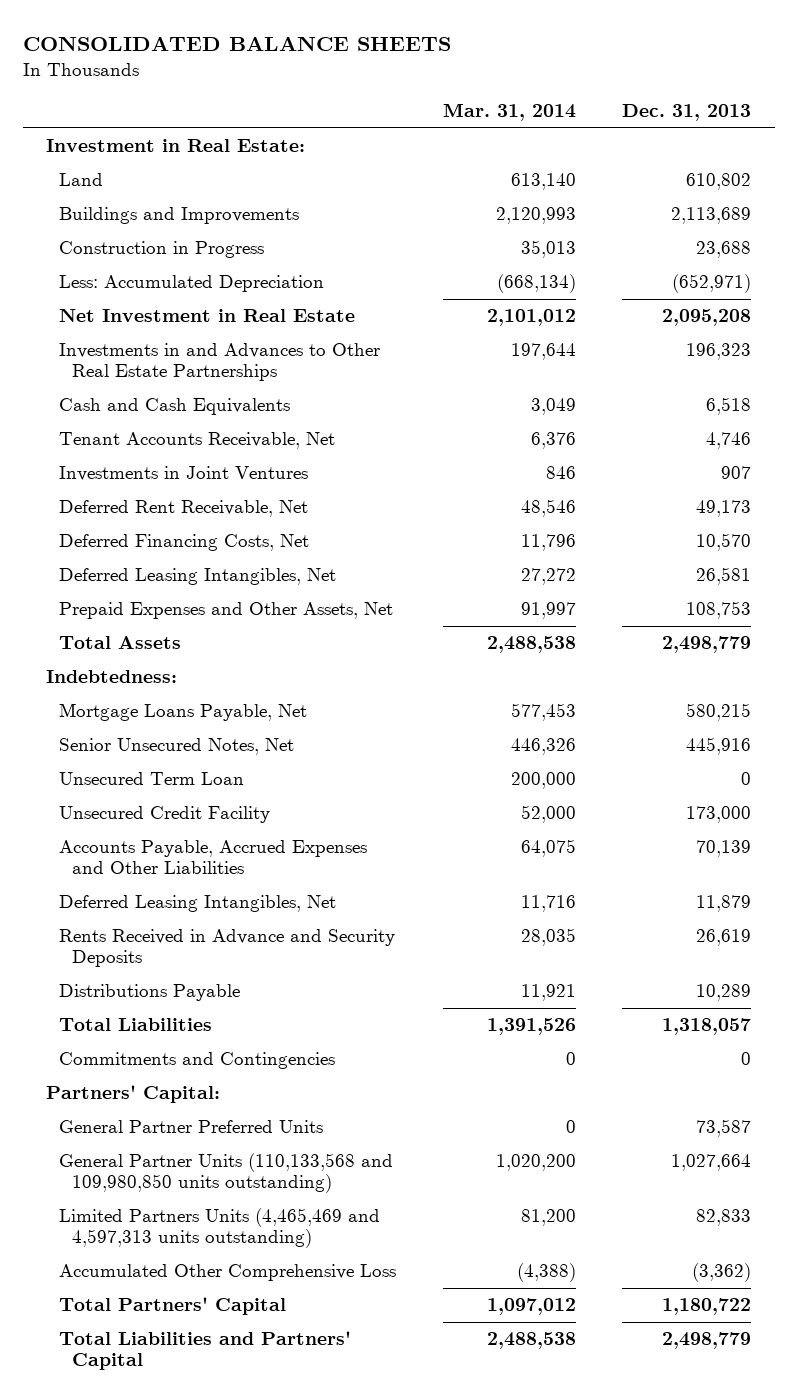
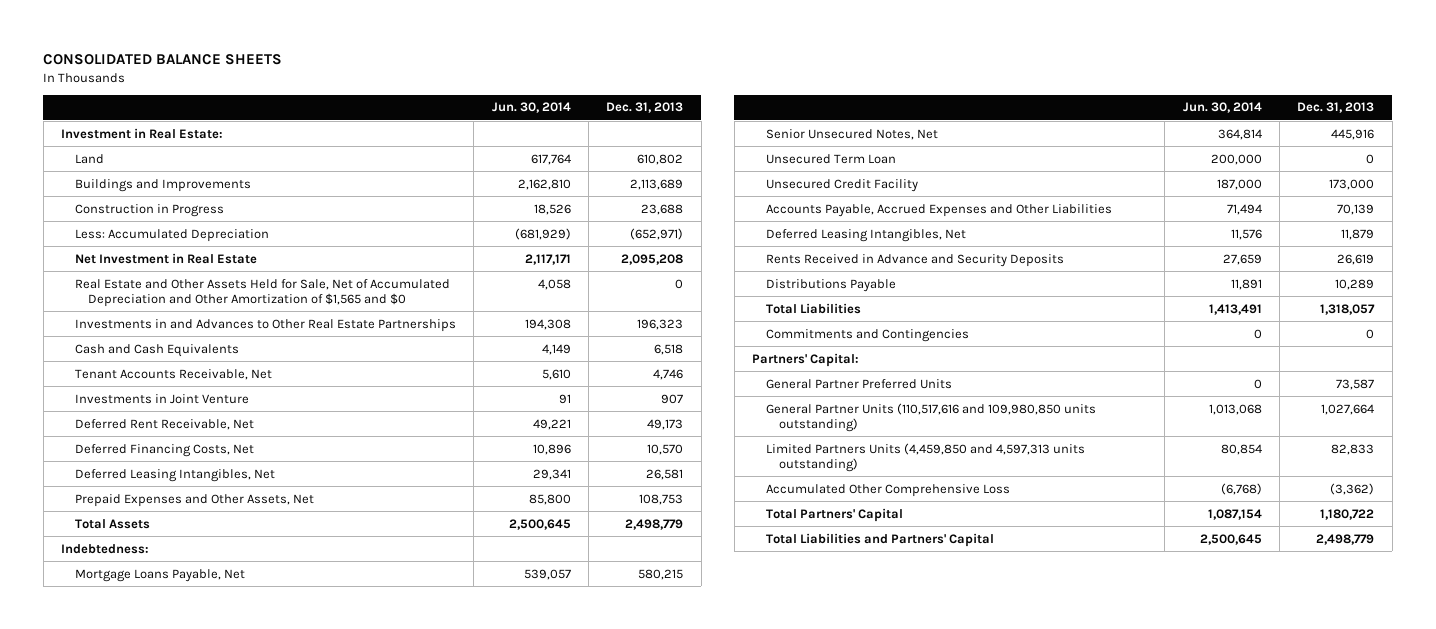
[442,103,576,122] Mar. 31, 2014 -> none
none -> [491,102,571,114] Jun. 30, 2014
none -> [74,278,450,308] Real Estate and Other Assets Held for Sale, Net of Accumulated Depreciation and Other Amortization of $1,565 and $0
[59,466,309,482] Investments in Joint Ventures -> [74,393,249,404] Investments in Joint Venture
[59,1153,394,1194] General Partner Units (110,133,568 and 109,980,850 units outstanding) -> [765,402,1096,433] General Partner Units (110,517,616 and 109,980,850 units outstanding)
[59,1208,381,1249] Limited Partners Units (4,465,469 and 4,597,313 units outstanding) -> [765,442,1085,473] Limited Partners Units (4,459,850 and 4,597,313 units outstanding)

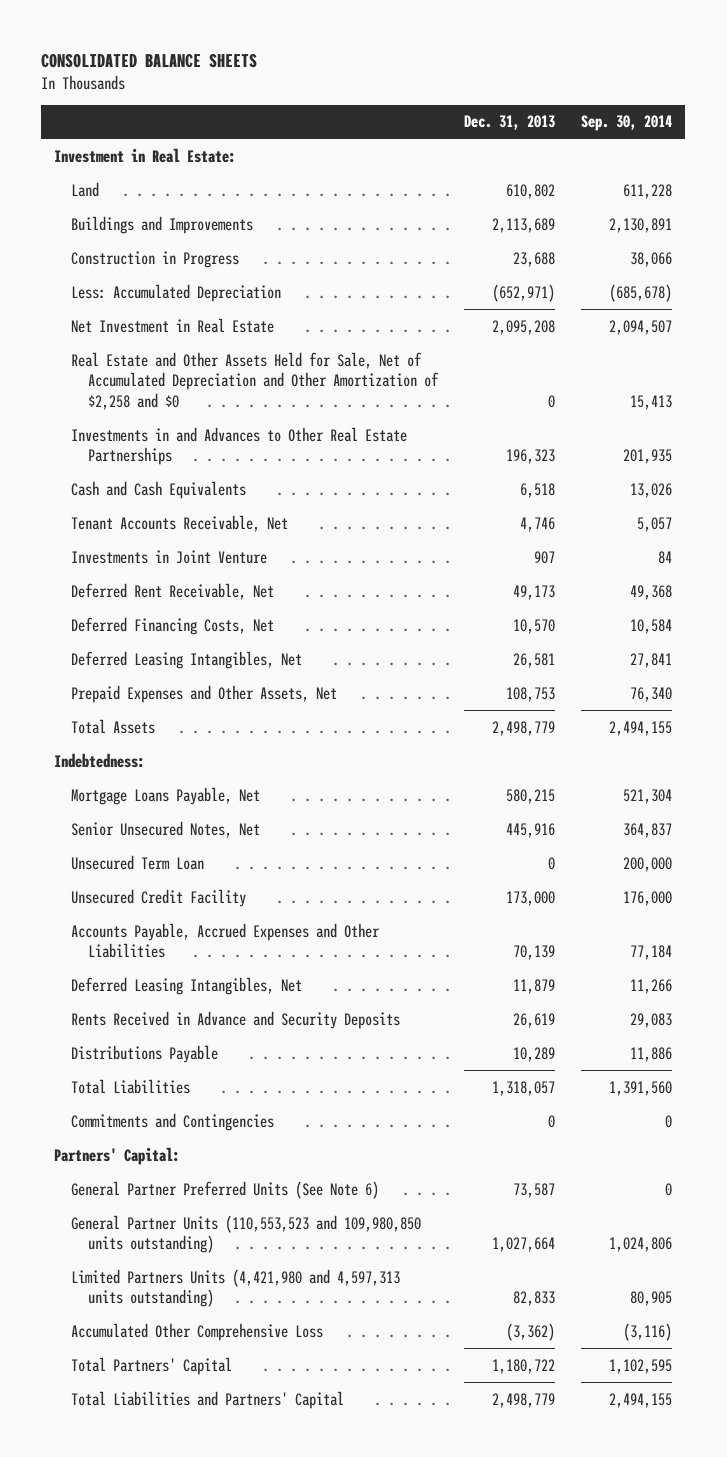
[491,102,571,114] Jun. 30, 2014 -> none
none -> [581,115,673,132] Sep. 30, 2014
[74,278,450,308] Real Estate and Other Assets Held for Sale, Net of Accumulated Depreciation and Other Amortization of $1,565 and $0 -> [71,351,440,411] Real Estate and Other Assets Held for Sale, Net of Accumulated Depreciation and Other Amortization of $2,258 and $0
[765,378,952,389] General Partner Preferred Units -> [71,1180,380,1199] General Partner Preferred Units (See Note 6)
[765,402,1096,433] General Partner Units (110,517,616 and 109,980,850 units outstanding) -> [71,1214,422,1254] General Partner Units (110,553,523 and 109,980,850 units outstanding)
[765,442,1085,473] Limited Partners Units (4,459,850 and 4,597,313 units outstanding) -> [71,1268,401,1308] Limited Partners Units (4,421,980 and 4,597,313 units outstanding)

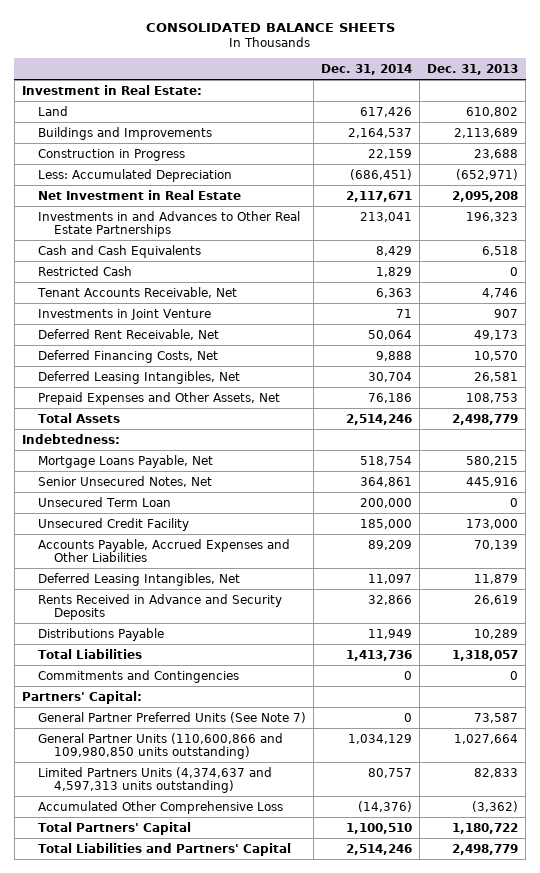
[581,115,673,132] Sep. 30, 2014 -> none
none -> [320,63,412,75] Dec. 31, 2014
[71,351,440,411] Real Estate and Other Assets Held for Sale, Net of Accumulated Depreciation and Other Amortization of $2,258 and $0 -> none
none -> [37,265,132,276] Restricted Cash
[71,1180,380,1199] General Partner Preferred Units (See Note 6) -> [37,711,306,723] General Partner Preferred Units (See Note 7)
[71,1214,422,1254] General Partner Units (110,553,523 and 109,980,850 units outstanding) -> [37,732,283,759] General Partner Units (110,600,866 and 109,980,850 units outstanding)
[71,1268,401,1308] Limited Partners Units (4,421,980 and 4,597,313 units outstanding) -> [37,766,272,793] Limited Partners Units (4,374,637 and 4,597,313 units outstanding)

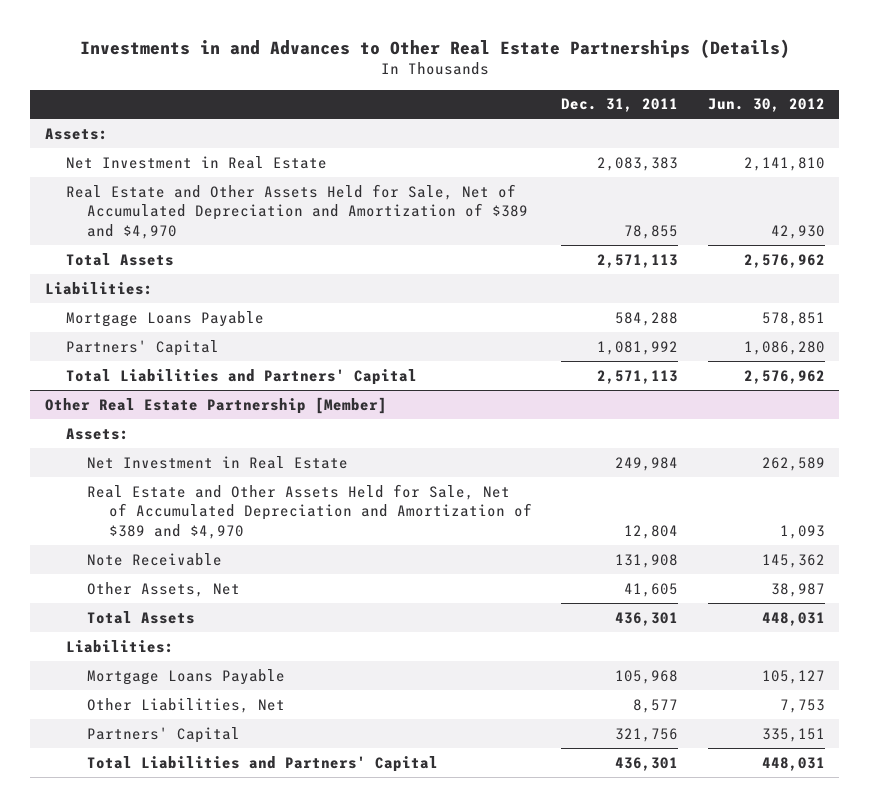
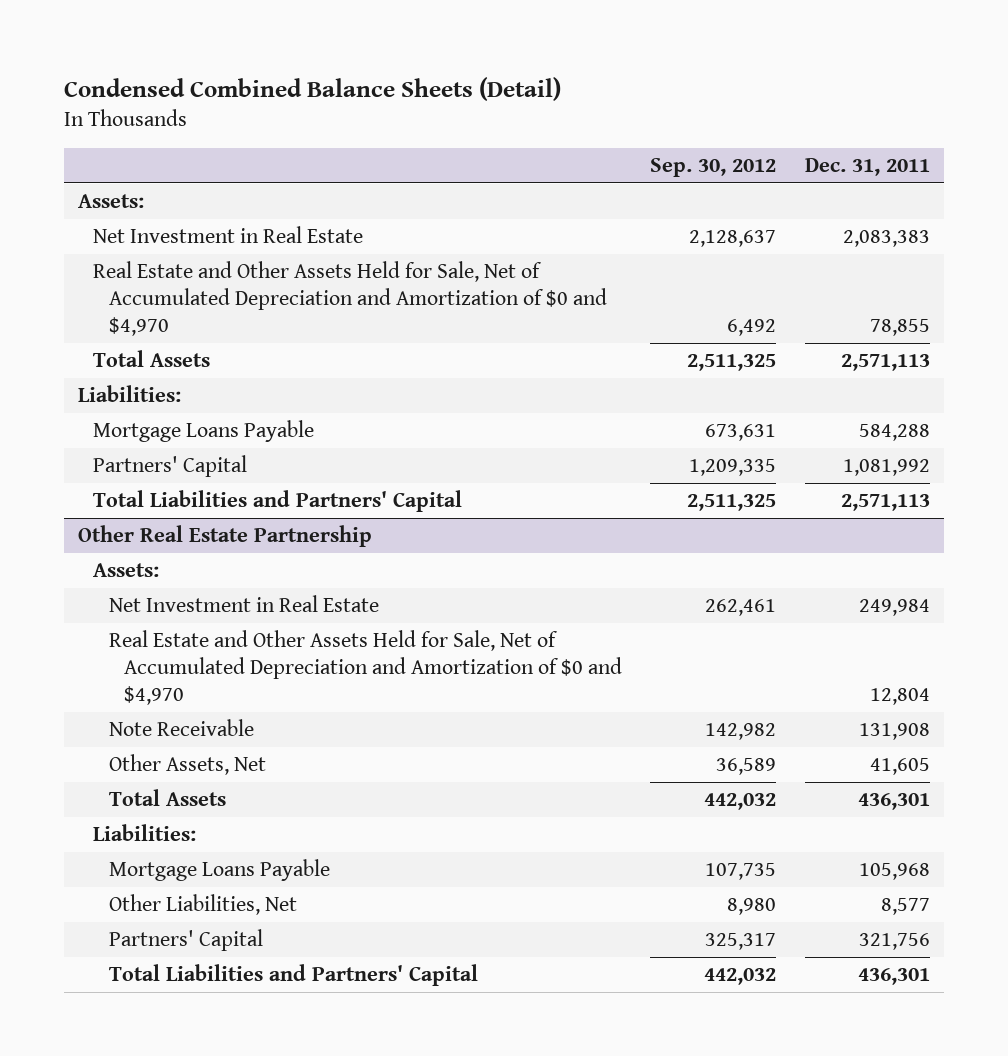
[79,38,790,58] Investments in and Advances to Other Real Estate Partnerships (Details) -> [63,77,561,102] Condensed Combined Balance Sheets (Detail)
[707,98,825,113] Jun. 30, 2012 -> none
none -> [650,158,777,178] Sep. 30, 2012
[66,183,529,239] Real Estate and Other Assets Held for Sale, Net of Accumulated Depreciation and Amortization of $389 and $4,970 -> [93,261,607,337] Real Estate and Other Assets Held for Sale, Net of Accumulated Depreciation and Amortization of $0 and $4,970
[44,396,387,414] Other Real Estate Partnership [Member] -> [78,525,373,548] Other Real Estate Partnership
[87,483,532,539] Real Estate and Other Assets Held for Sale, Net of Accumulated Depreciation and Amortization of $389 and $4,970 -> [108,630,622,706] Real Estate and Other Assets Held for Sale, Net of Accumulated Depreciation and Amortization of $0 and $4,970

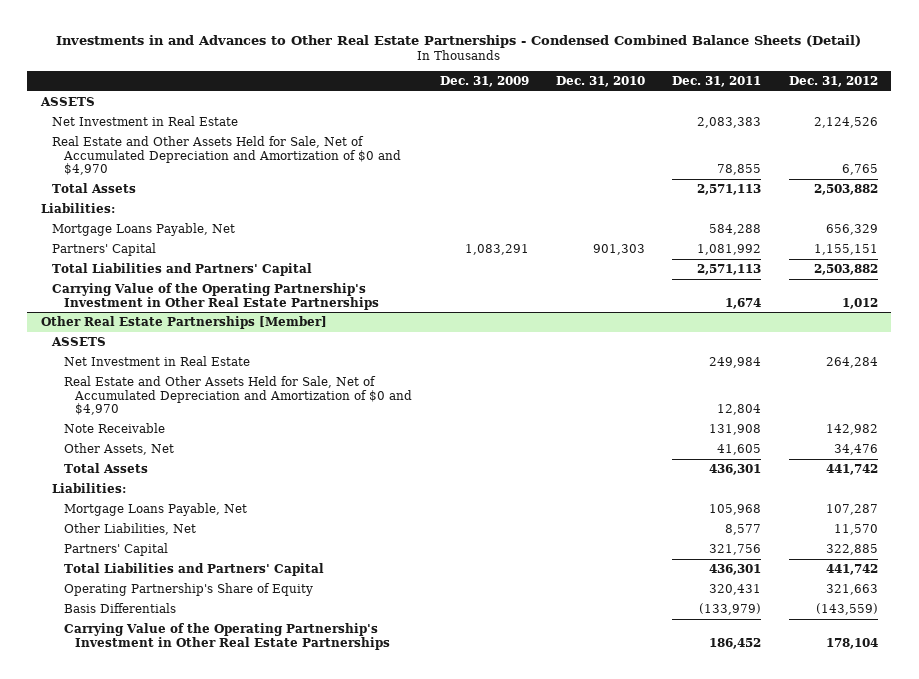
[63,77,561,102] Condensed Combined Balance Sheets (Detail) -> [56,34,862,48] Investments in and Advances to Other Real Estate Partnerships - Condensed Combined Balance Sheets (Detail)
[650,158,777,178] Sep. 30, 2012 -> none
none -> [439,76,529,88] Dec. 31, 2009
none -> [555,76,645,88] Dec. 31, 2010
none -> [788,76,878,88] Dec. 31, 2012
[78,194,145,209] Assets: -> [39,96,95,106] ASSETS
[93,420,315,443] Mortgage Loans Payable -> [52,222,236,236] Mortgage Loans Payable, Net
none -> [52,282,379,310] Carrying Value of the Operating Partnership's Investment in Other Real Estate Partnerships
[78,525,373,548] Other Real Estate Partnership -> [40,315,327,329] Other Real Estate Partnerships [Member]
[93,563,160,578] Assets: -> [51,336,107,346] ASSETS
[108,859,330,882] Mortgage Loans Payable -> [63,502,247,516] Mortgage Loans Payable, Net
none -> [63,582,313,596] Operating Partnership's Share of Equity
none -> [63,602,176,613] Basis Differentials
none -> [63,622,391,650] Carrying Value of the Operating Partnership's Investment in Other Real Estate Partnerships

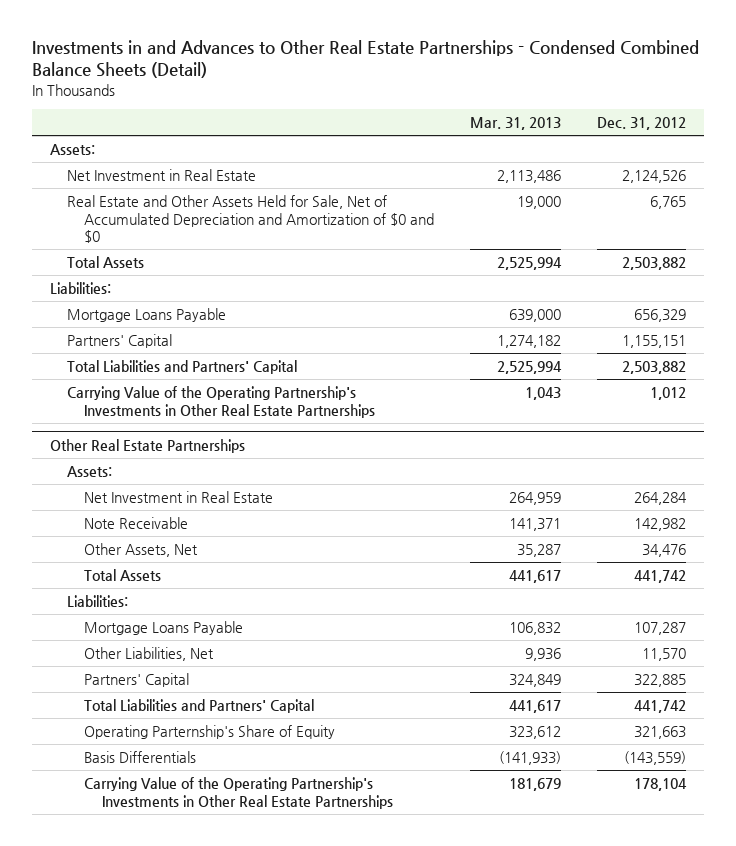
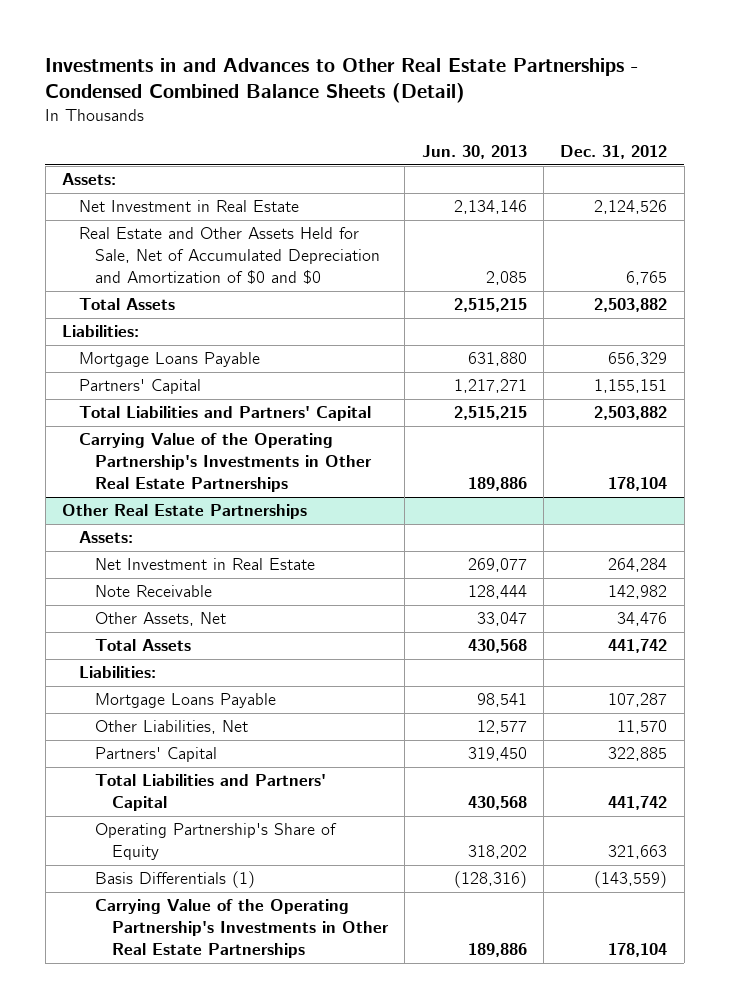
[470,116,562,130] Mar. 31, 2013 -> none
none -> [421,144,527,159] Jun. 30, 2013
[650,387,687,401] 1,012 -> [608,477,668,492] 178,104
[84,725,336,740] Operating Parternship's Share of Equity -> [95,823,338,861] Operating Partnership's Share of Equity
[84,751,197,764] Basis Differentials -> [95,871,256,889] Basis Differentials (1)

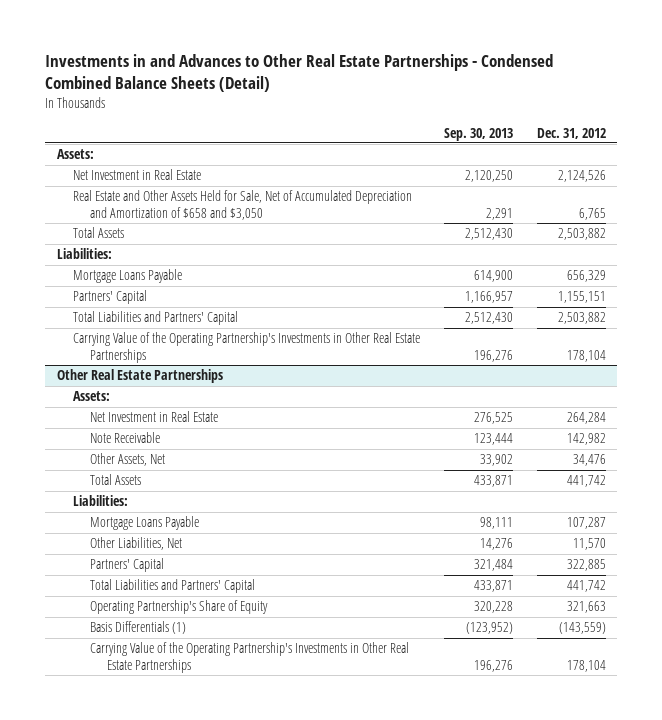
[421,144,527,159] Jun. 30, 2013 -> none
none -> [443,127,513,141] Sep. 30, 2013
[78,227,381,285] Real Estate and Other Assets Held for Sale, Net of Accumulated Depreciation and Amortization of $0 and $0 -> [73,190,413,221] Real Estate and Other Assets Held for Sale, Net of Accumulated Depreciation and Amortization of $658 and $3,050

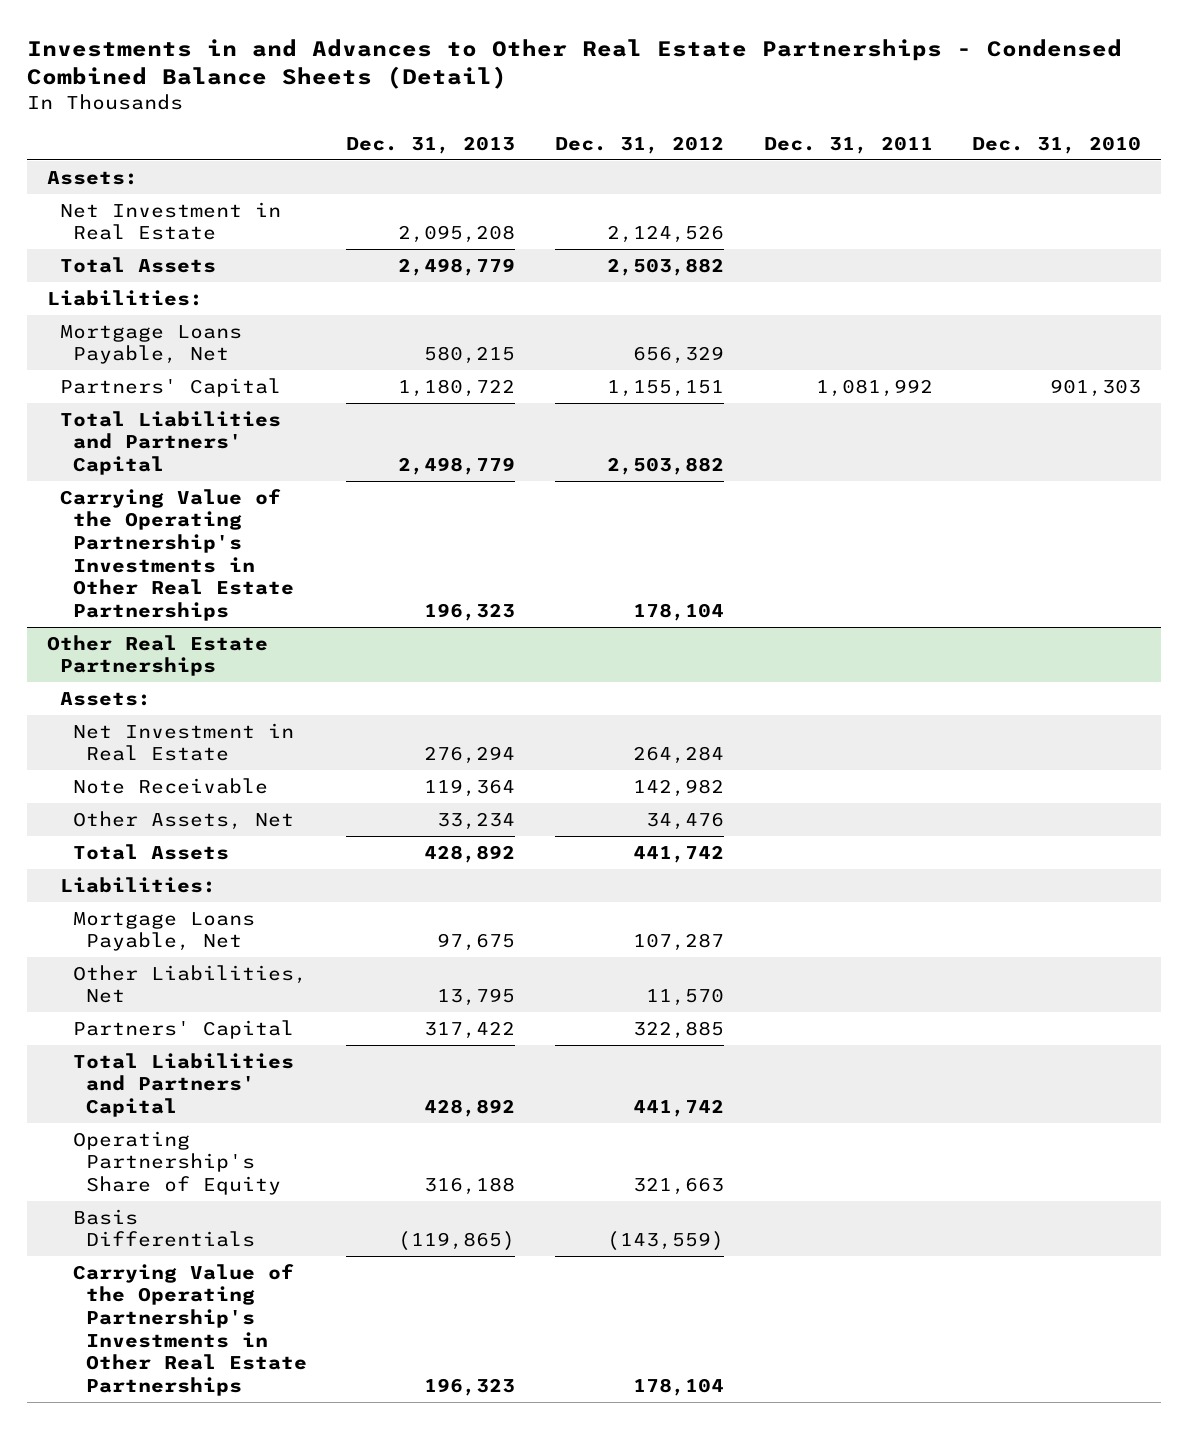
[443,127,513,141] Sep. 30, 2013 -> none
none -> [346,135,516,154] Dec. 31, 2013
none -> [763,135,933,154] Dec. 31, 2011
none -> [972,135,1142,154] Dec. 31, 2010
[73,190,413,221] Real Estate and Other Assets Held for Sale, Net of Accumulated Depreciation and Amortization of $658 and $3,050 -> none
[73,269,183,284] Mortgage Loans Payable -> [59,324,242,365] Mortgage Loans Payable, Net
[90,516,200,531] Mortgage Loans Payable -> [72,911,255,952] Mortgage Loans Payable, Net
[90,621,187,635] Basis Differentials (1) -> [72,1208,255,1248] Basis Differentials

